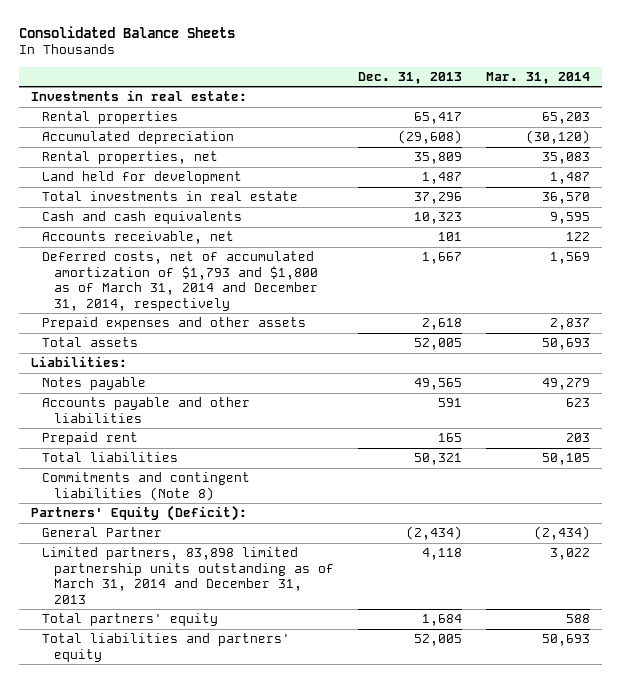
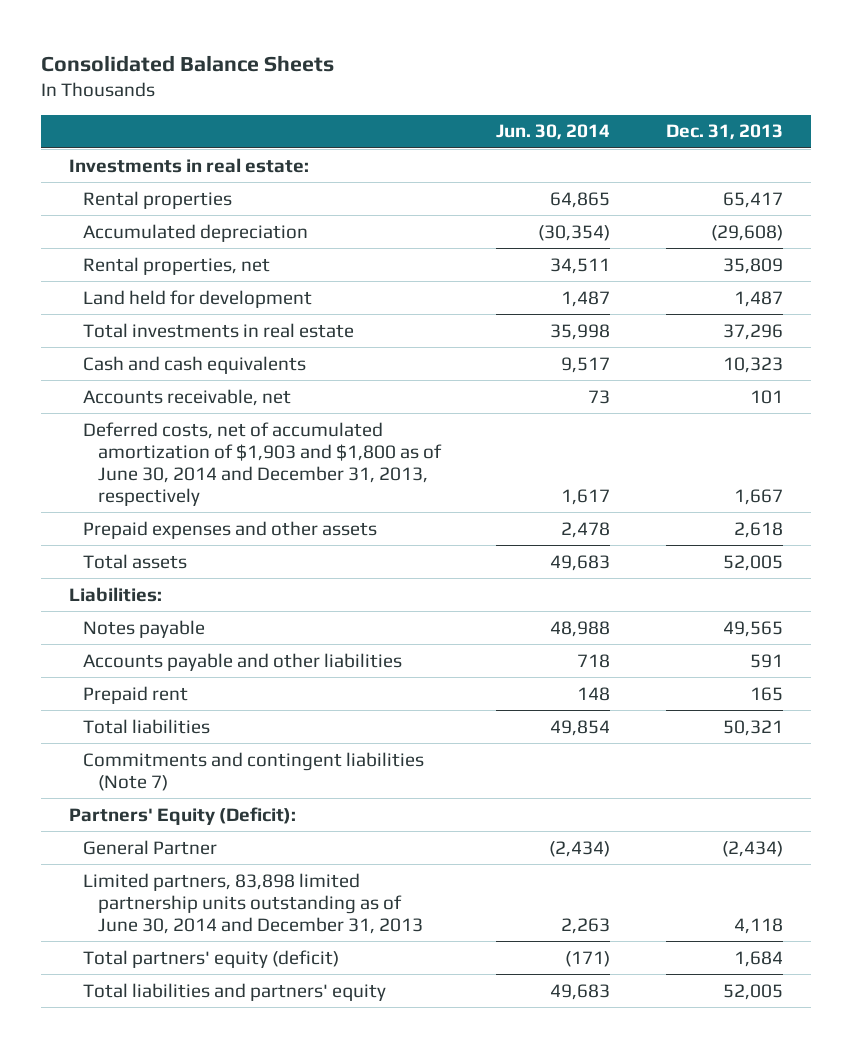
[486,71,591,84] Mar. 31, 2014 -> none
none -> [496,124,611,141] Jun. 30, 2014
[42,251,318,312] Deferred costs, net of accumulated amortization of $1,793 and $1,800 as of March 31, 2014 and December 31, 2014, respectively -> [83,421,442,506] Deferred costs, net of accumulated amortization of $1,903 and $1,800 as of June 30, 2014 and December 31, 2013, respectively
[42,472,251,501] Commitments and contingent liabilities (Note 8) -> [83,751,425,791] Commitments and contingent liabilities (Note 7)
[42,547,334,605] Limited partners, 83,898 limited partnership units outstanding as of March 31, 2014 and December 31, 2013 -> [83,872,423,934] Limited partners, 83,898 limited partnership units outstanding as of June 30, 2014 and December 31, 2013
[42,613,219,627] Total partners' equity -> [83,949,340,968] Total partners' equity (deficit)

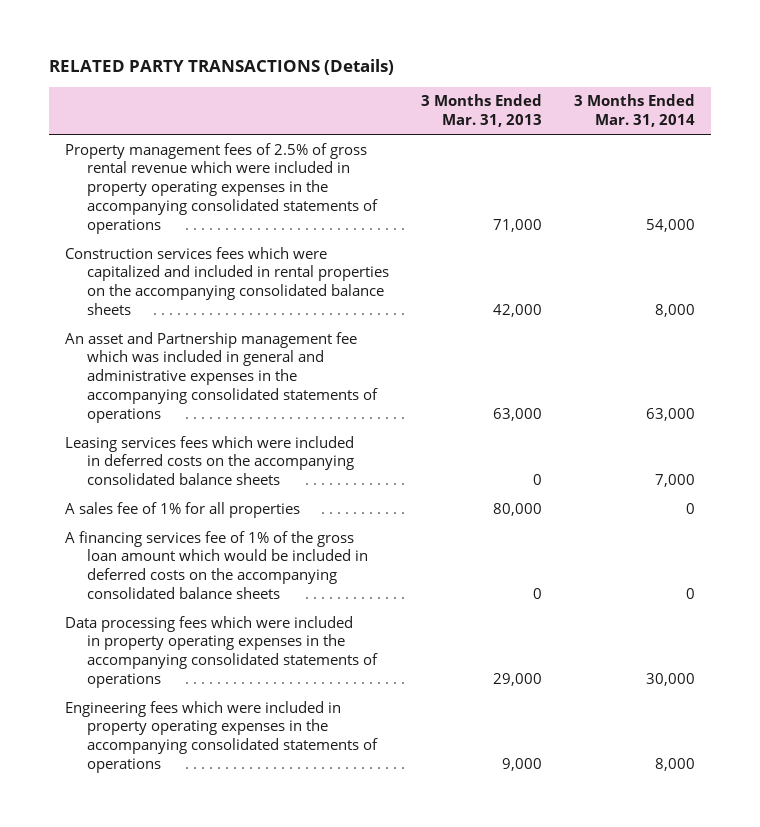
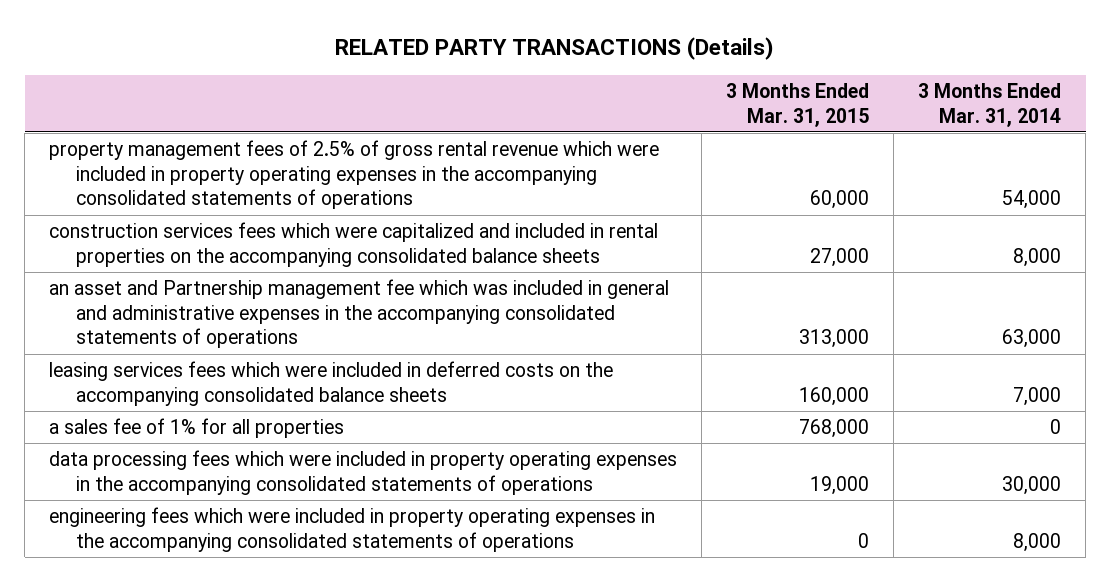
[420,94,542,128] 3 Months Ended Mar. 31, 2013 -> none
none -> [726,82,870,127] 3 Months Ended Mar. 31, 2015
[64,530,368,599] A financing services fee of 1% of the gross loan amount which would be included in deferred costs on the accompanying consolidated balance sheets -> none
[64,142,378,234] Property management fees of 2.5% of gross rental revenue which were included in property operating expenses in the accompanying consolidated statements of operations -> [49,140,660,210] property management fees of 2.5% of gross rental revenue which were included in property operating expenses in the accompanying consolidated statements of operations
[64,246,389,315] Construction services fees which were capitalized and included in rental properties on the accompanying consolidated balance sheets -> [49,222,659,267] construction services fees which were capitalized and included in rental properties on the accompanying consolidated balance sheets
[64,331,378,423] An asset and Partnership management fee which was included in general and administrative expenses in the accompanying consolidated statements of operations -> [49,279,670,349] an asset and Partnership management fee which was included in general and administrative expenses in the accompanying consolidated statements of operations
[64,435,354,486] Leasing services fees which were included in deferred costs on the accompanying consolidated balance sheets -> [49,361,614,406] leasing services fees which were included in deferred costs on the accompanying consolidated balance sheets
[64,501,300,518] A sales fee of 1% for all properties -> [49,418,345,439] a sales fee of 1% for all properties
[64,615,378,688] Data processing fees which were included in property operating expenses in the accompanying consolidated statements of operations -> [49,450,678,495] data processing fees which were included in property operating expenses in the accompanying consolidated statements of operations
[64,700,378,773] Engineering fees which were included in property operating expenses in the accompanying consolidated statements of operations -> [49,507,656,552] engineering fees which were included in property operating expenses in the accompanying consolidated statements of operations

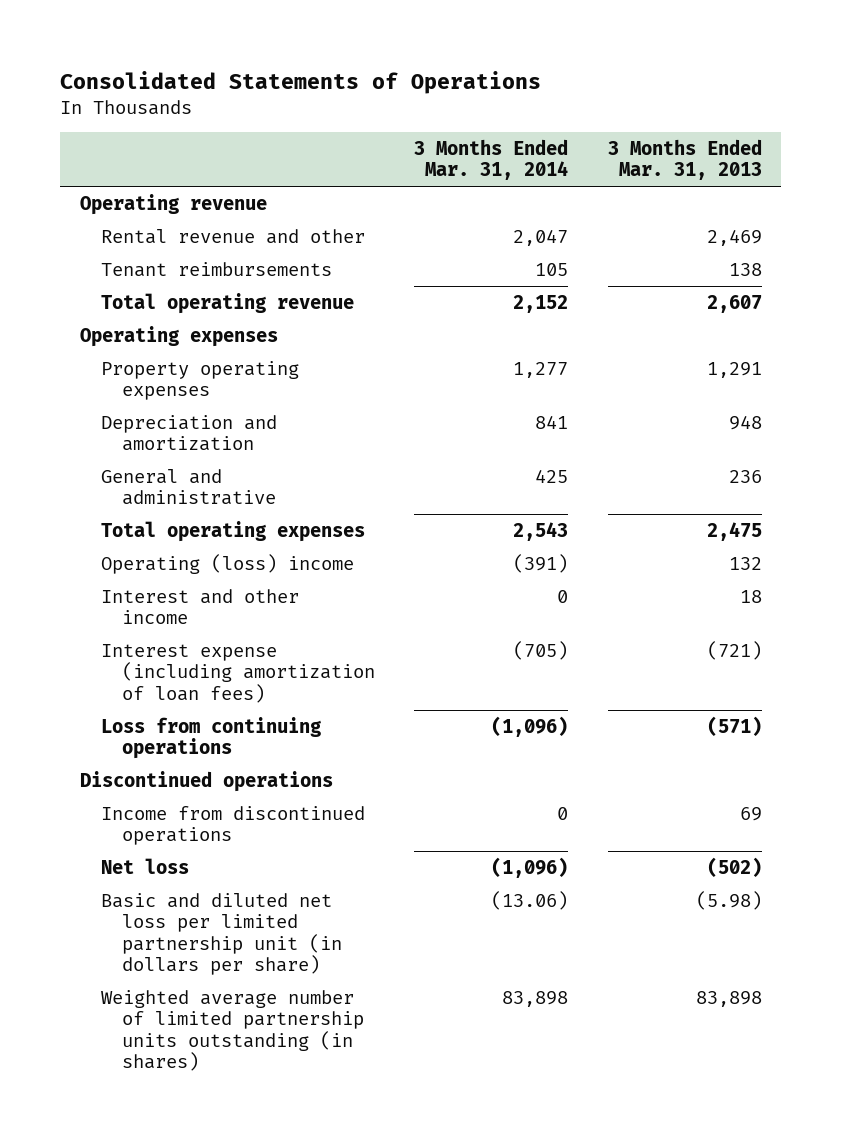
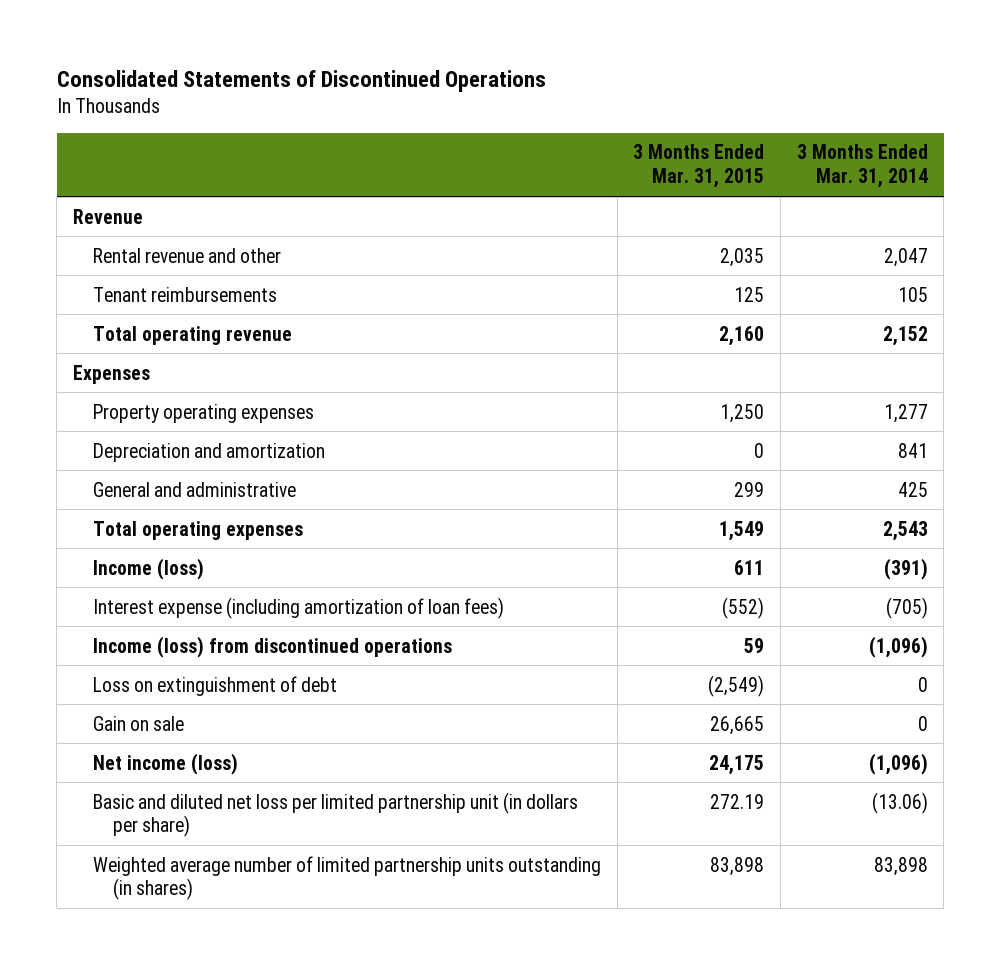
[60,70,542,94] Consolidated Statements of Operations -> [56,69,546,92] Consolidated Statements of Discontinued Operations
[607,138,762,181] 3 Months Ended Mar. 31, 2013 -> none
none -> [633,144,765,189] 3 Months Ended Mar. 31, 2015
[80,193,268,215] Operating revenue -> [72,208,143,224] Revenue
[80,325,279,347] Operating expenses -> [72,364,150,384] Expenses
[100,588,299,625] Interest and other income -> none
[100,553,354,574] Operating (loss) income -> [92,557,204,580] Income (loss)
[80,770,334,792] Discontinued operations -> none
[100,805,365,846] Income from discontinued operations -> none
[100,716,321,760] Loss from continuing operations -> [92,635,452,658] Income (loss) from discontinued operations
none -> [92,675,337,696] Loss on extinguishment of debt
none -> [92,715,184,731] Gain on sale
[100,857,189,874] Net loss -> [92,752,238,775] Net income (loss)

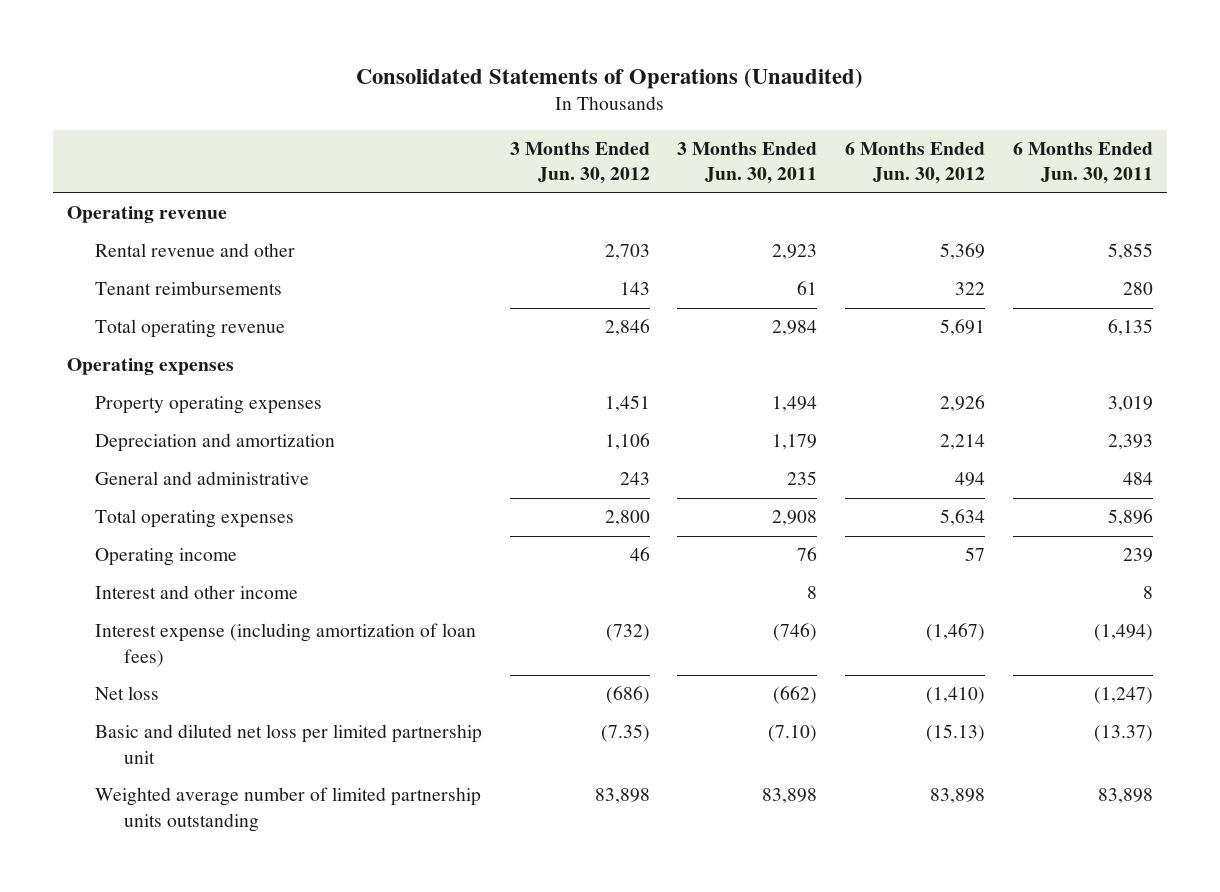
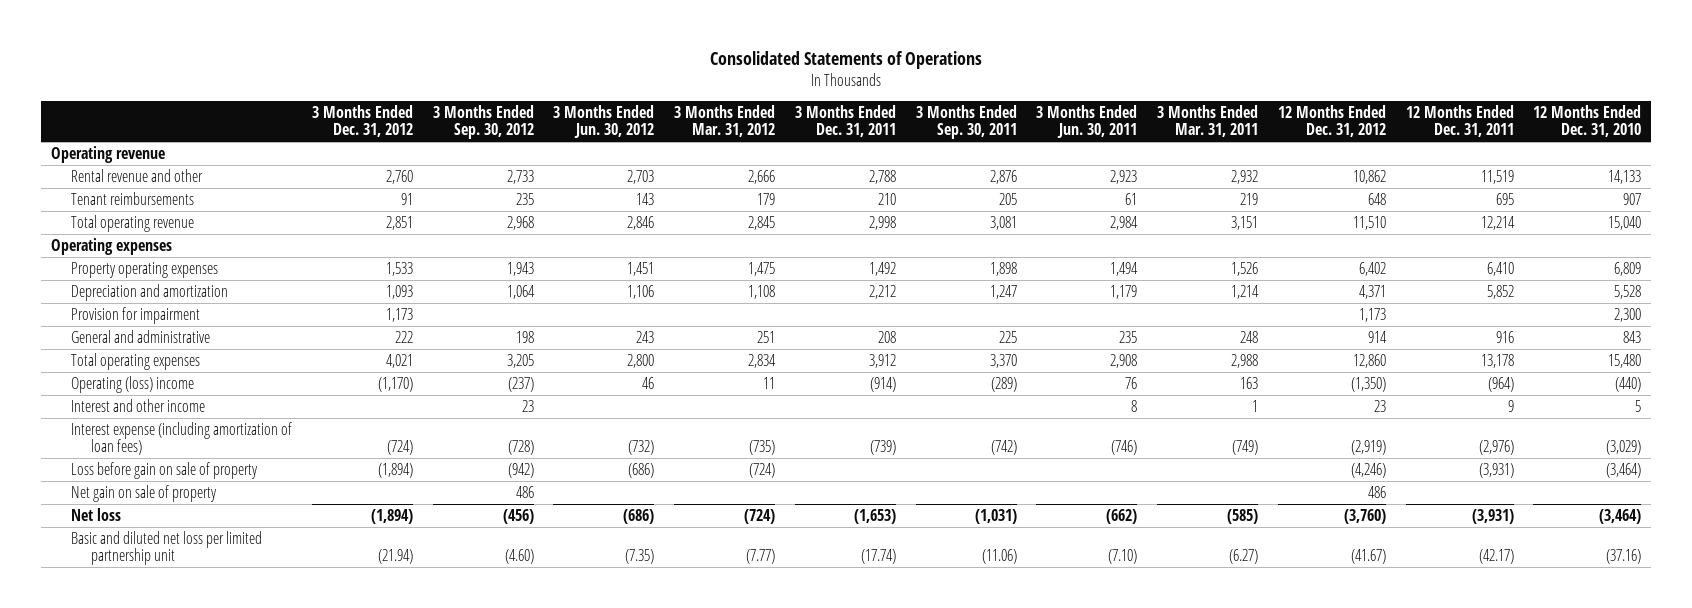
[355,67,863,89] Consolidated Statements of Operations (Unaudited) -> [710,50,983,69] Consolidated Statements of Operations
[845,142,986,185] 6 Months Ended Jun. 30, 2012 -> none
[1012,142,1153,185] 6 Months Ended Jun. 30, 2011 -> none
none -> [311,104,413,138] 3 Months Ended Dec. 31, 2012
none -> [432,104,534,140] 3 Months Ended Sep. 30, 2012
none -> [674,104,776,138] 3 Months Ended Mar. 31, 2012
none -> [794,104,896,138] 3 Months Ended Dec. 31, 2011
none -> [915,104,1017,140] 3 Months Ended Sep. 30, 2011
none -> [1157,104,1259,138] 3 Months Ended Mar. 31, 2011
none -> [1277,104,1386,138] 12 Months Ended Dec. 31, 2012
none -> [1405,104,1514,138] 12 Months Ended Dec. 31, 2011
none -> [1533,104,1642,138] 12 Months Ended Dec. 31, 2010
none -> [71,306,201,324] Provision for impairment
[95,548,238,567] Operating income -> [71,375,195,393] Operating (loss) income
none -> [71,461,259,479] Loss before gain on sale of property
none -> [71,484,218,502] Net gain on sale of property
[95,787,482,832] Weighted average number of limited partnership units outstanding -> none

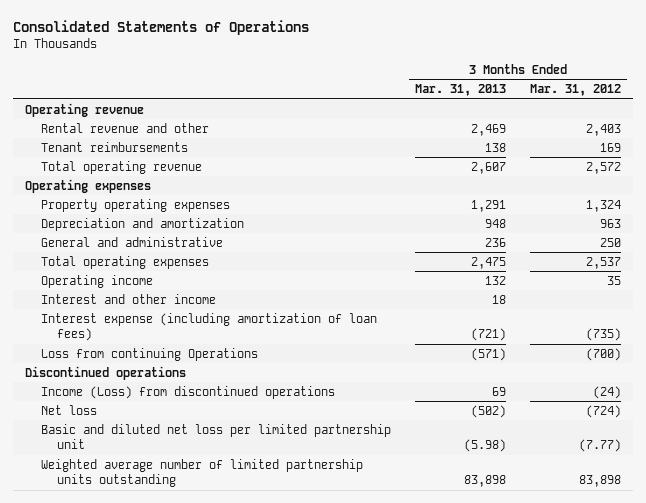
[311,104,413,138] 3 Months Ended Dec. 31, 2012 -> none
[432,104,534,140] 3 Months Ended Sep. 30, 2012 -> none
[553,104,655,139] 3 Months Ended Jun. 30, 2012 -> none
[794,104,896,138] 3 Months Ended Dec. 31, 2011 -> none
[915,104,1017,140] 3 Months Ended Sep. 30, 2011 -> none
[1036,104,1138,139] 3 Months Ended Jun. 30, 2011 -> none
[1157,104,1259,138] 3 Months Ended Mar. 31, 2011 -> none
[1277,104,1386,138] 12 Months Ended Dec. 31, 2012 -> none
[1405,104,1514,138] 12 Months Ended Dec. 31, 2011 -> none
[1533,104,1642,138] 12 Months Ended Dec. 31, 2010 -> none
none -> [414,84,506,97] Mar. 31, 2013
[748,169,776,184] 2,666 -> [585,123,621,136] 2,403
[757,192,776,205] 179 -> [599,142,621,152] 169
[748,215,776,230] 2,845 -> [585,161,621,174] 2,572
[71,306,201,324] Provision for impairment -> none
[748,261,776,276] 1,475 -> [585,199,621,212] 1,324
[748,284,776,299] 1,108 -> [599,218,621,228] 963
[757,330,776,343] 251 -> [599,237,621,247] 250
[748,353,777,368] 2,834 -> [585,256,621,269] 2,537
[71,375,195,393] Operating (loss) income -> [40,274,153,288] Operating income
[763,376,776,389] 11 -> [606,275,621,285] 35
[71,461,259,479] Loss before gain on sale of property -> none
[71,484,218,502] Net gain on sale of property -> none
none -> [40,347,258,361] Loss from continuing Operations
none -> [24,365,186,380] Discontinued operations
none -> [40,385,335,399] Income (Loss) from discontinued operations
none -> [40,458,363,488] Weighted average number of limited partnership units outstanding

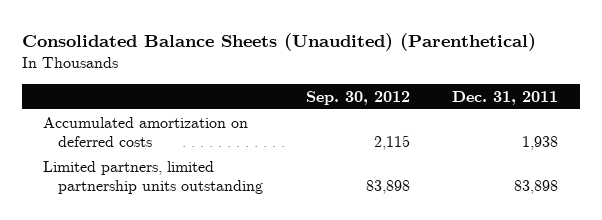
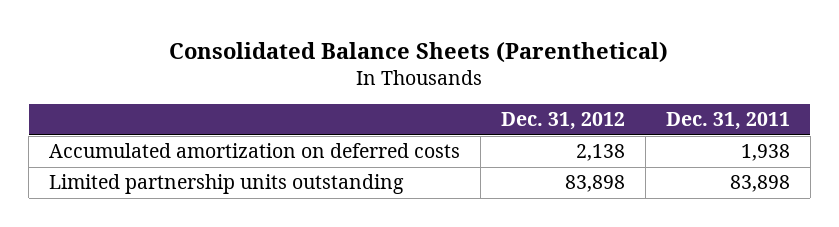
[21,32,536,51] Consolidated Balance Sheets (Unaudited) (Parenthetical) -> [169,41,669,63] Consolidated Balance Sheets (Parenthetical)
[305,90,410,105] Sep. 30, 2012 -> none
none -> [500,112,625,131] Dec. 31, 2012
[43,160,264,195] Limited partners, limited partnership units outstanding -> [49,174,405,195] Limited partnership units outstanding

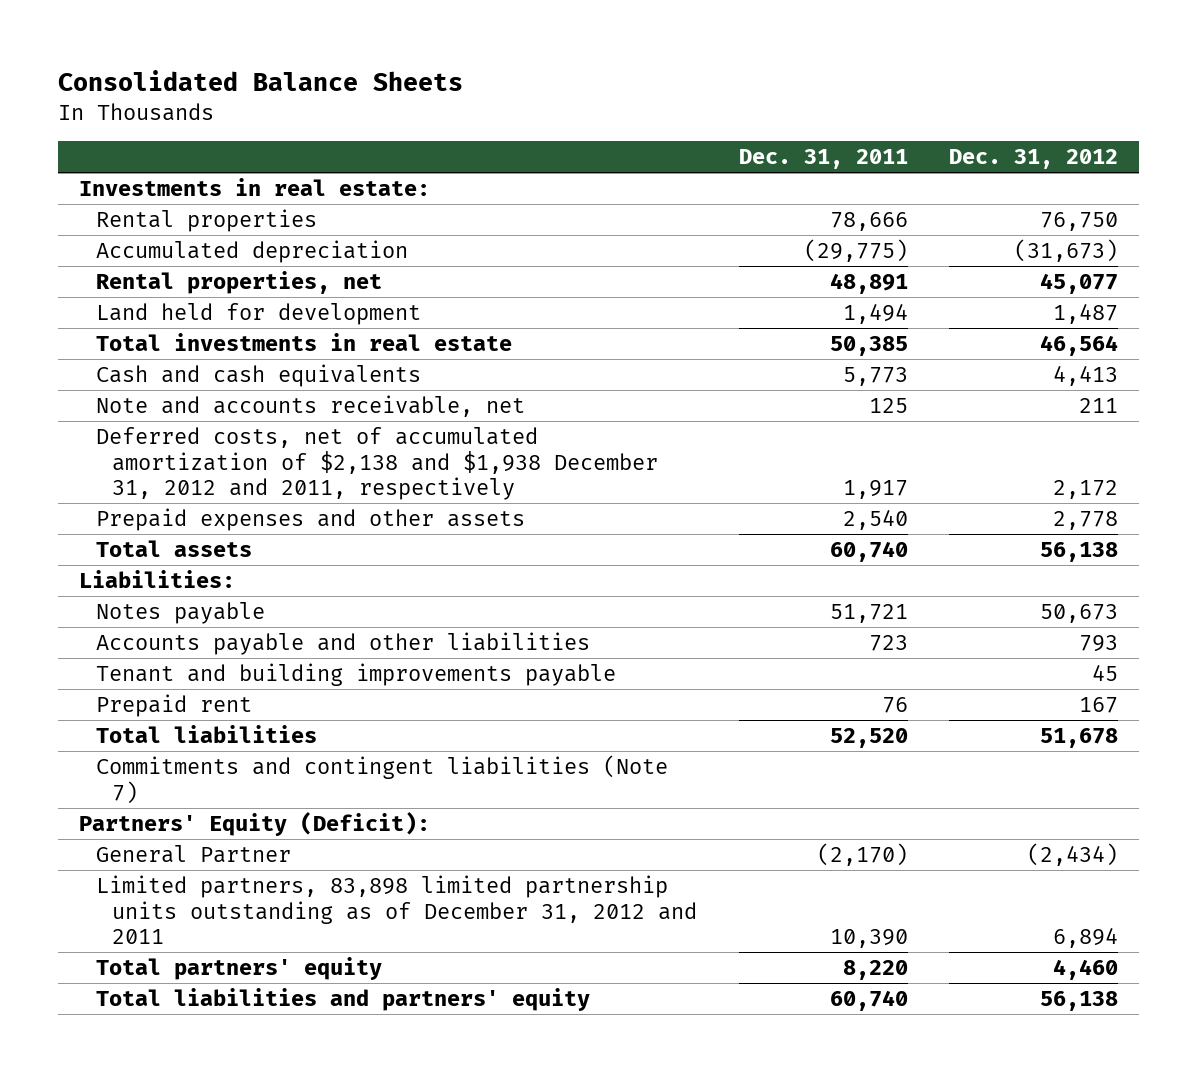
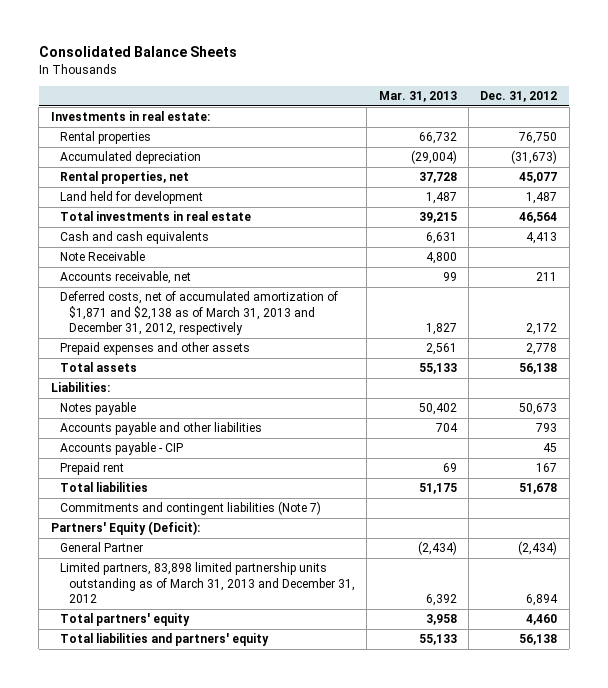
[738,149,908,170] Dec. 31, 2011 -> none
none -> [378,91,457,103] Mar. 31, 2013
none -> [59,251,145,262] Note Receivable
[95,394,525,417] Note and accounts receivable, net -> [59,271,191,285] Accounts receivable, net
[95,426,659,501] Deferred costs, net of accumulated amortization of $2,138 and $1,938 December 31, 2012 and 2011, respectively -> [59,291,338,336] Deferred costs, net of accumulated amortization of $1,871 and $2,138 as of March 31, 2013 and December 31, 2012, respectively
[95,662,616,686] Tenant and building improvements payable -> none
none -> [59,442,183,456] Accounts payable - CIP
[95,874,698,945] Limited partners, 83,898 limited partnership units outstanding as of December 31, 2012 and 2011 -> [59,562,355,604] Limited partners, 83,898 limited partnership units outstanding as of March 31, 2013 and December 31, 2012

